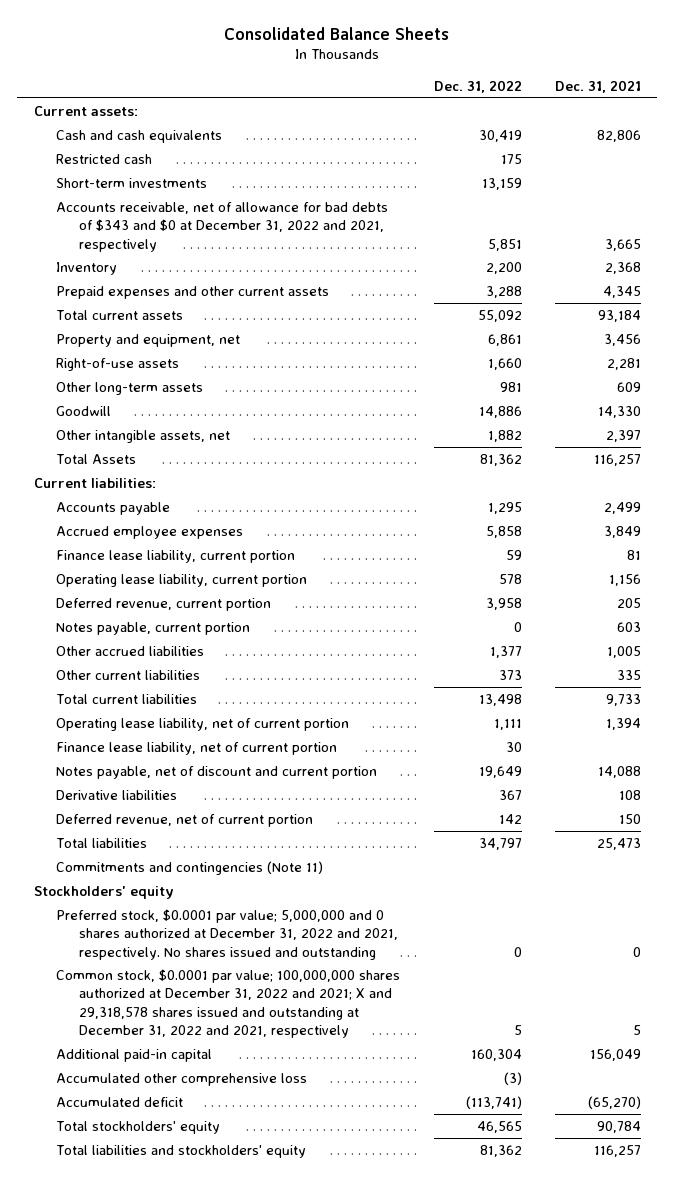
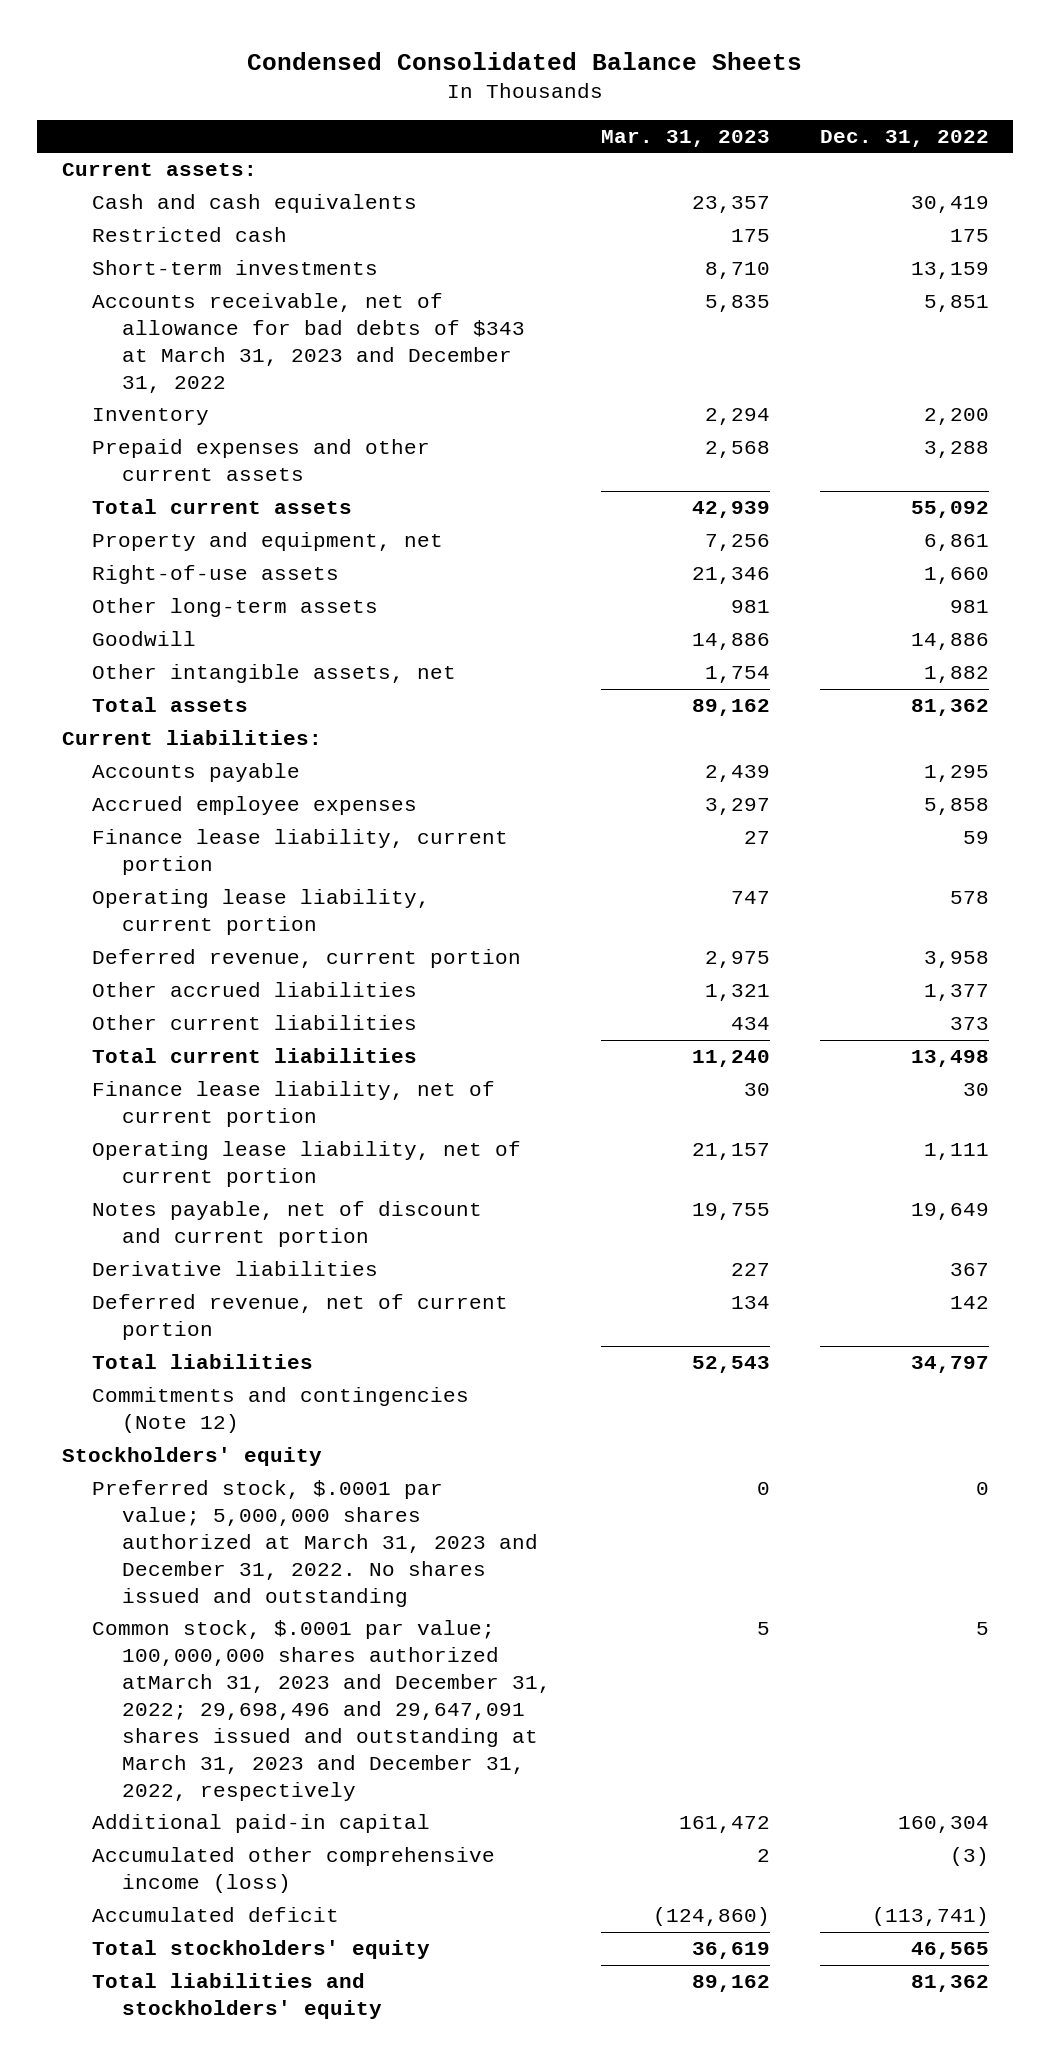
[224,26,450,40] Consolidated Balance Sheets -> [247,51,803,70] Condensed Consolidated Balance Sheets
[554,79,641,93] Dec. 31, 2021 -> none
none -> [600,129,770,147] Mar. 31, 2023
[56,201,389,252] Accounts receivable, net of allowance for bad debts of $343 and $0 at December 31, 2022 and 2021, respectively -> [91,293,525,394] Accounts receivable, net of allowance for bad debts of $343 at March 31, 2023 and December 31, 2022
[56,453,137,464] Total Assets -> [91,697,248,713] Total assets
[56,621,251,635] Notes payable, current portion -> none
[56,717,350,731] Operating lease liability, net of current portion -> [91,1141,521,1188] Operating lease liability, net of current portion
[56,860,324,875] Commitments and contingencies (Note 11) -> [91,1387,469,1434] Commitments and contingencies (Note 12)
[56,908,398,960] Preferred stock, $0.0001 par value; 5,000,000 and 0 shares authorized at December 31, 2022 and 2021, respectively. No shares issued and outstanding -> [91,1480,538,1607] Preferred stock, $.0001 par value; 5,000,000 shares authorized at March 31, 2023 and December 31, 2022. No shares issued and outstanding
[56,968,401,1038] Common stock, $0.0001 par value; 100,000,000 shares authorized at December 31, 2022 and 2021; X and 29,318,578 shares issued and outstanding at December 31, 2022 and 2021, respectively -> [91,1620,551,1801] Common stock, $.0001 par value; 100,000,000 shares authorized atMarch 31, 2023 and December 31, 2022; 29,698,496 and 29,647,091 shares issued and outstanding at March 31, 2023 and December 31, 2022, respectively
[56,1072,308,1086] Accumulated other comprehensive loss -> [91,1847,495,1894] Accumulated other comprehensive income (loss)

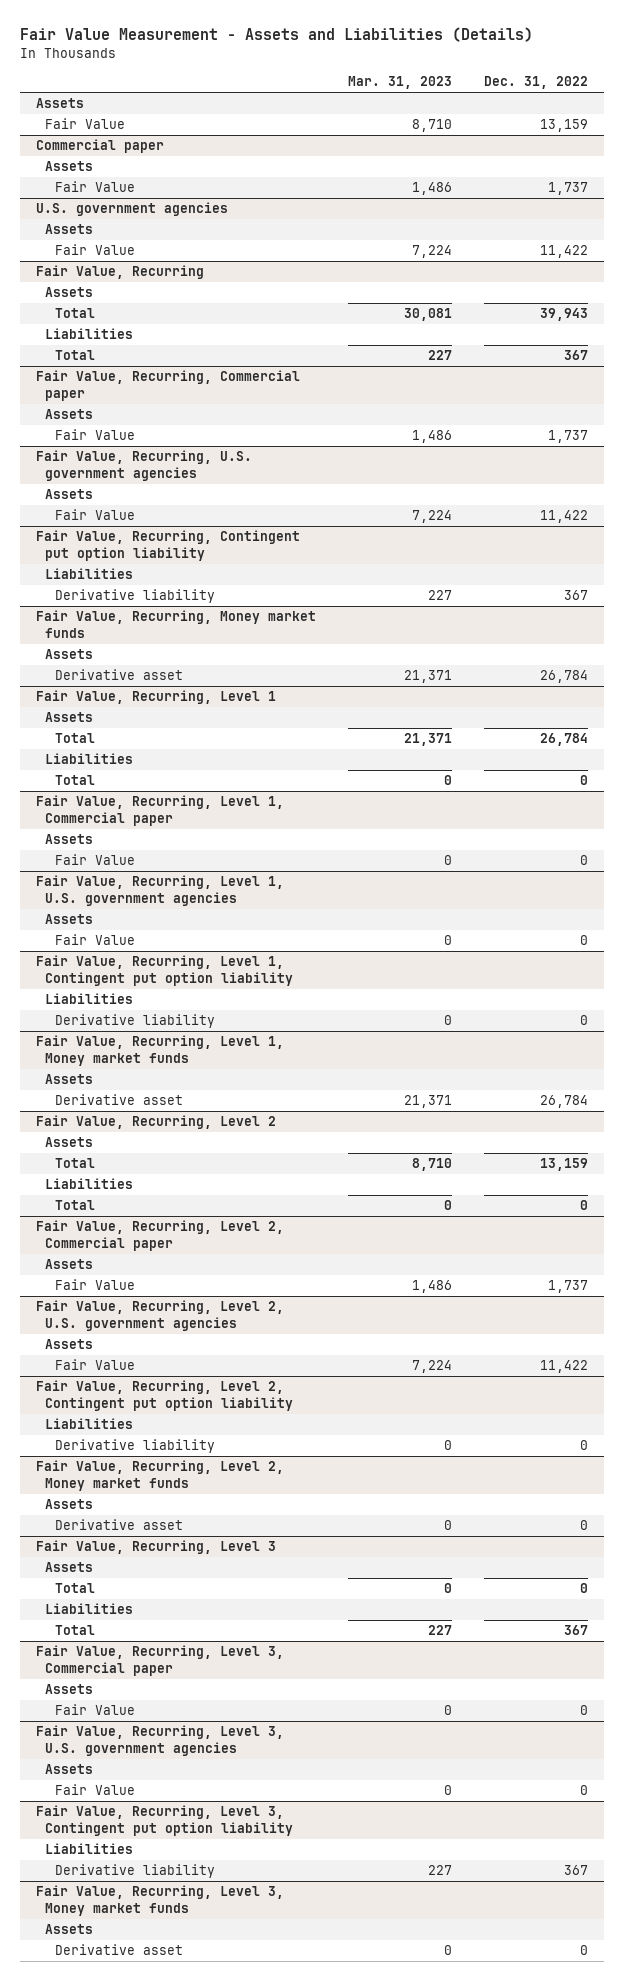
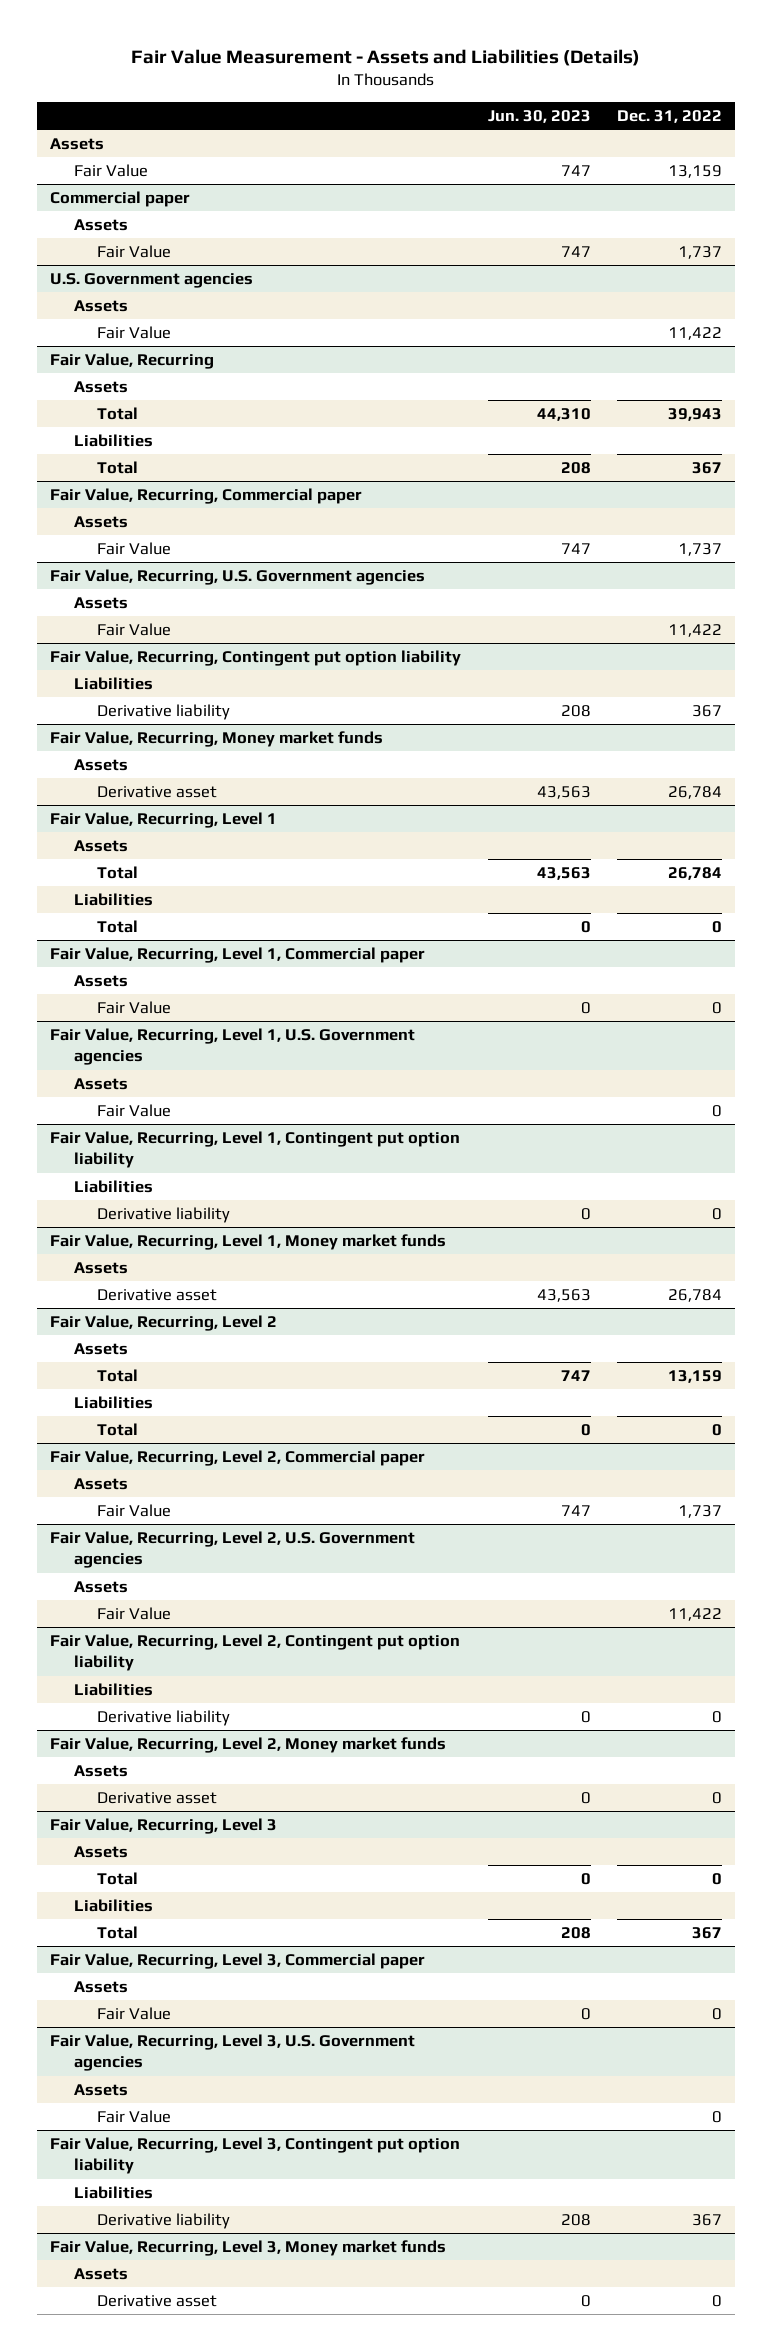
[347,76,452,90] Mar. 31, 2023 -> none
none -> [487,109,591,123] Jun. 30, 2023
[35,202,228,217] U.S. government agencies -> [50,273,254,289] U.S. Government agencies
[35,450,252,481] Fair Value, Recurring, U.S. government agencies -> [50,569,426,586] Fair Value, Recurring, U.S. Government agencies
[35,875,284,906] Fair Value, Recurring, Level 1, U.S. government agencies -> [50,1028,416,1066] Fair Value, Recurring, Level 1, U.S. Government agencies
[35,1300,284,1331] Fair Value, Recurring, Level 2, U.S. government agencies -> [50,1531,416,1569] Fair Value, Recurring, Level 2, U.S. Government agencies
[35,1725,284,1756] Fair Value, Recurring, Level 3, U.S. government agencies -> [50,2034,416,2072] Fair Value, Recurring, Level 3, U.S. Government agencies

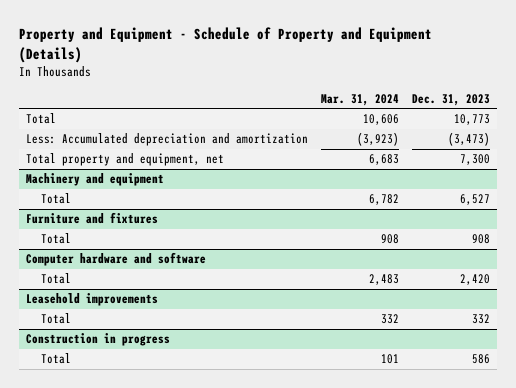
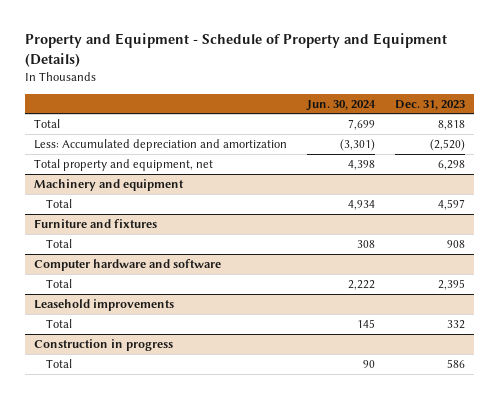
[321,93,400,106] Mar. 31, 2024 -> none
none -> [305,99,376,111] Jun. 30, 2024
[454,114,491,126] 10,773 -> [437,119,465,130] 8,818
[448,132,491,147] (3,473) -> [429,138,465,151] (2,520)
[460,154,491,166] 7,300 -> [437,159,465,170] 6,298
[460,194,491,206] 6,527 -> [437,198,465,210] 4,597
[460,274,491,286] 2,420 -> [437,278,465,290] 2,395

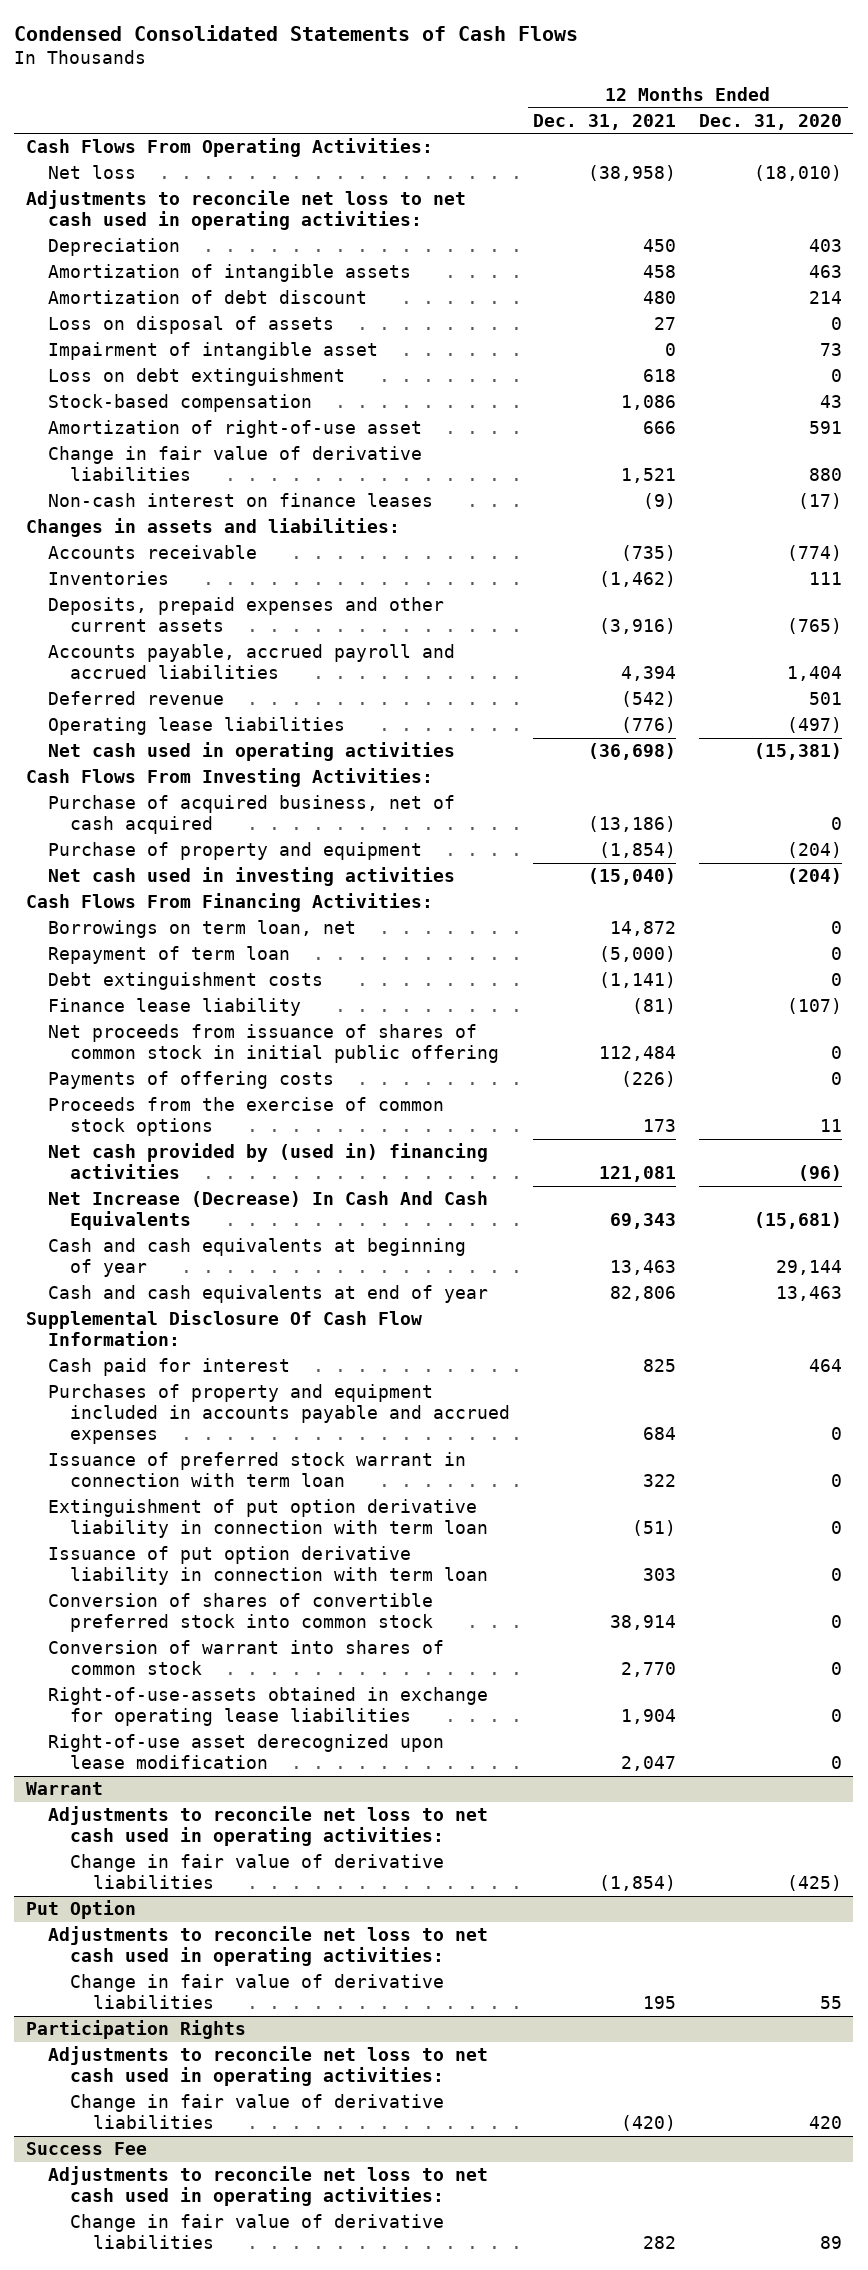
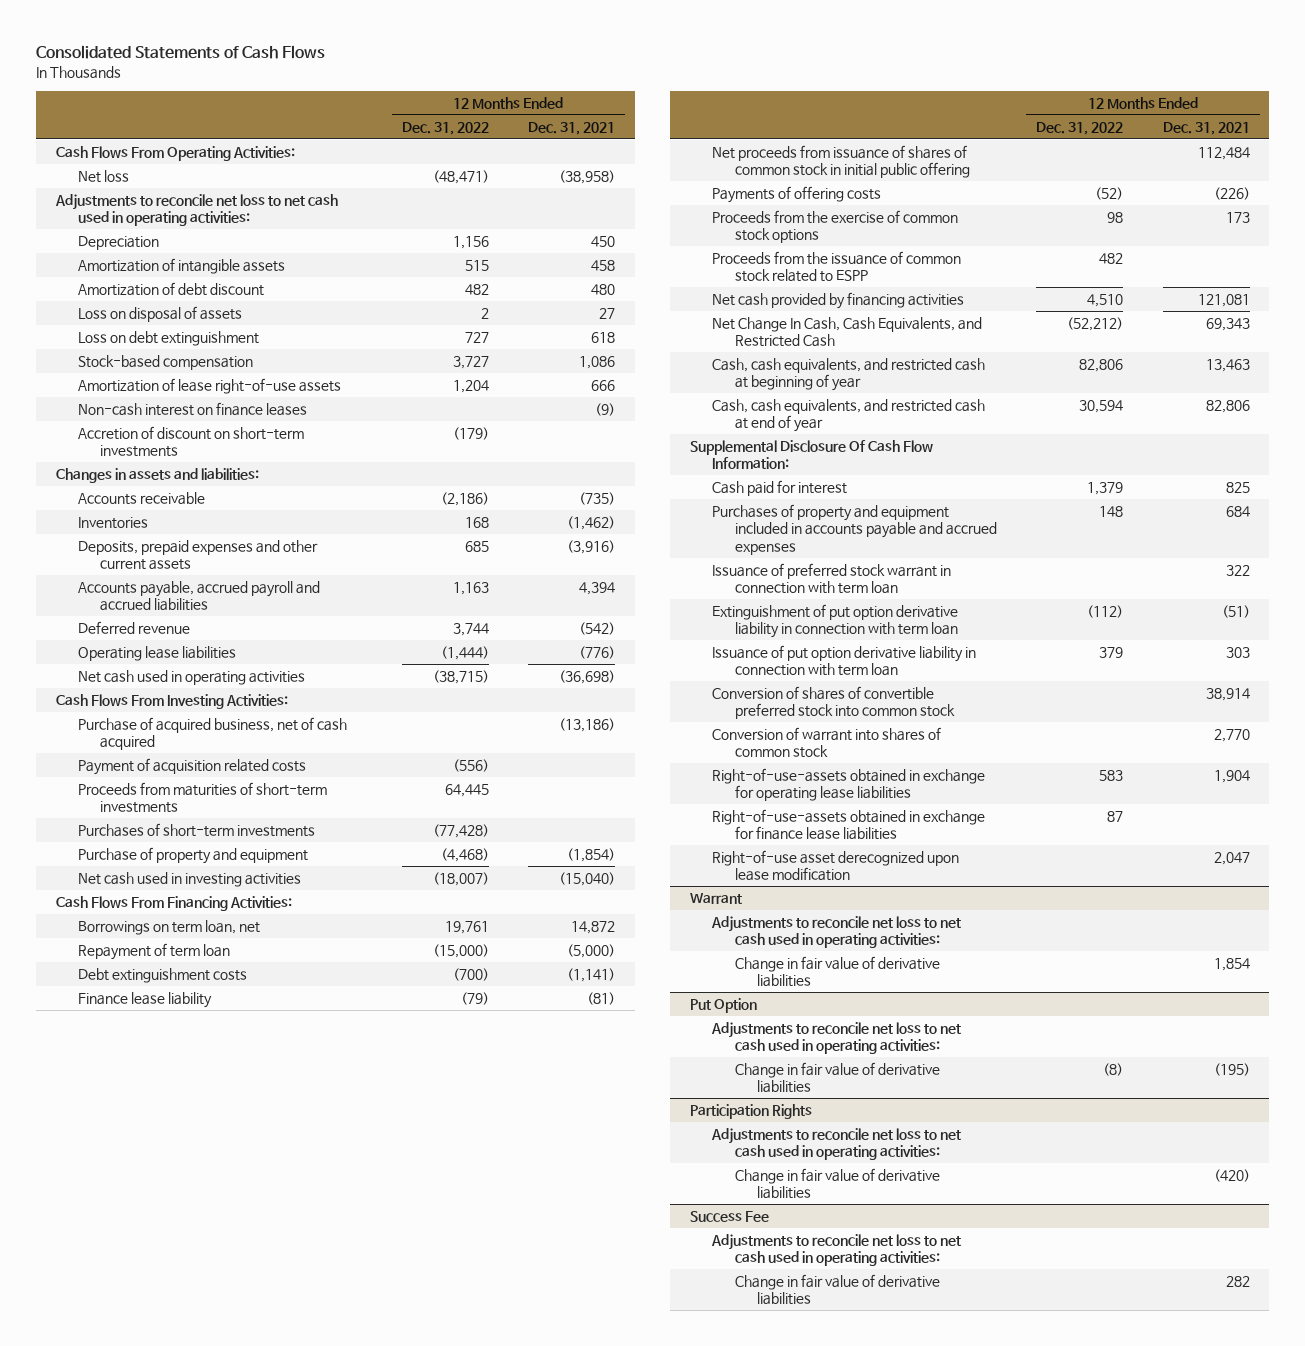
[14,25,579,42] Condensed Consolidated Statements of Cash Flows -> [35,44,325,59] Consolidated Statements of Cash Flows
[698,113,842,130] Dec. 31, 2020 -> none
none -> [401,121,489,135] Dec. 31, 2022
[48,342,379,361] Impairment of intangible asset -> none
[48,446,423,482] Change in fair value of derivative liabilities -> none
[48,420,423,439] Amortization of right-of-use asset -> [77,378,341,395] Amortization of lease right-of-use assets
none -> [77,426,304,458] Accretion of discount on short-term investments
none -> [77,758,306,776] Payment of acquisition related costs
none -> [77,782,327,814] Proceeds from maturities of short-term investments
none -> [77,823,315,838] Purchases of short-term investments
none -> [712,251,962,283] Proceeds from the issuance of common stock related to ESPP
[48,1143,489,1180] Net cash provided by (used in) financing activities -> [712,292,965,310] Net cash provided by financing activities
[48,1191,489,1231] Net Increase (Decrease) In Cash And Cash Equivalents -> [712,317,983,348] Net Change In Cash, Cash Equivalents, and Restricted Cash
[48,1238,467,1278] Cash and cash equivalents at beginning of year -> [712,358,986,392] Cash, cash equivalents, and restricted cash at beginning of year
[48,1285,489,1304] Cash and cash equivalents at end of year -> [712,399,986,433] Cash, cash equivalents, and restricted cash at end of year
none -> [712,809,986,841] Right-of-use-assets obtained in exchange for finance lease liabilities
[599,1875,677,1892] (1,854) -> [1213,958,1250,972] 1,854
[643,1996,677,2010] 195 -> [1213,1063,1250,1077] (195)

